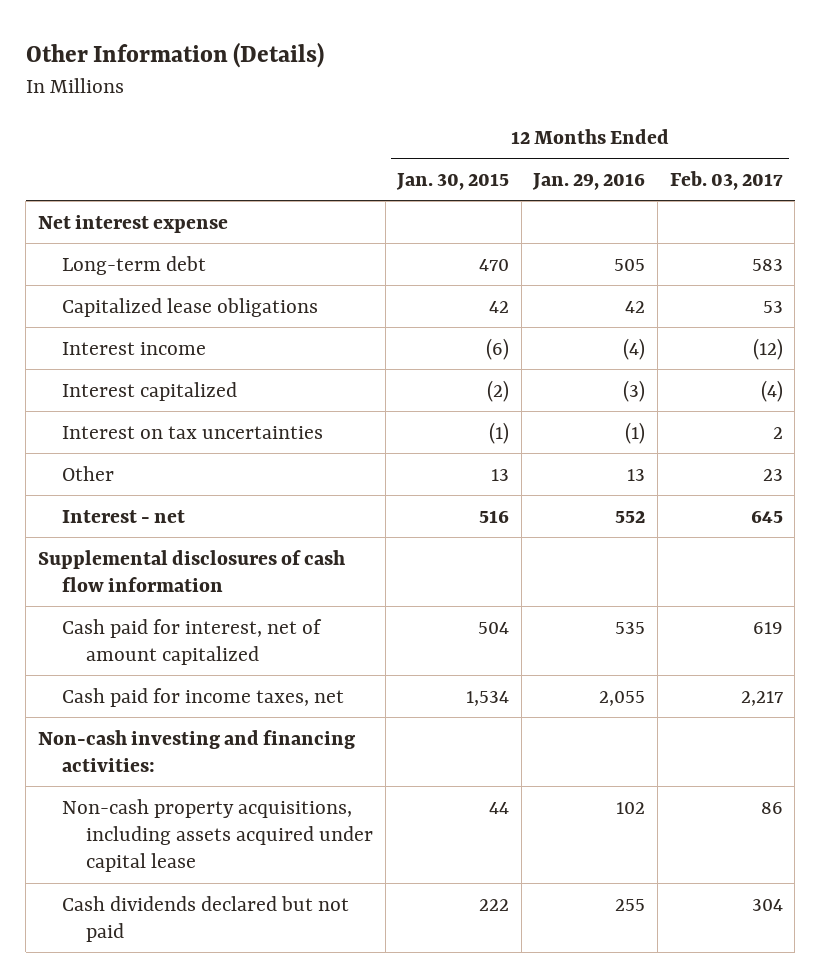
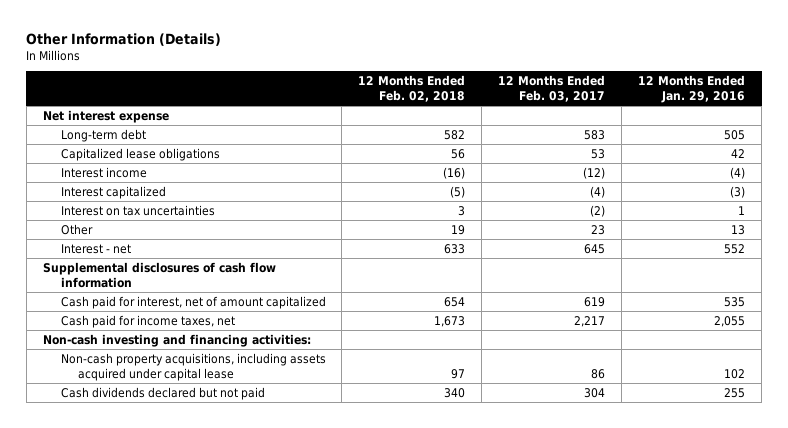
[396,172,510,190] Jan. 30, 2015 -> none
none -> [358,75,466,102] 12 Months Ended Feb. 02, 2018
[625,421,646,444] (1) -> [738,205,746,215] 1
[772,426,783,439] 2 -> [590,204,606,217] (2)

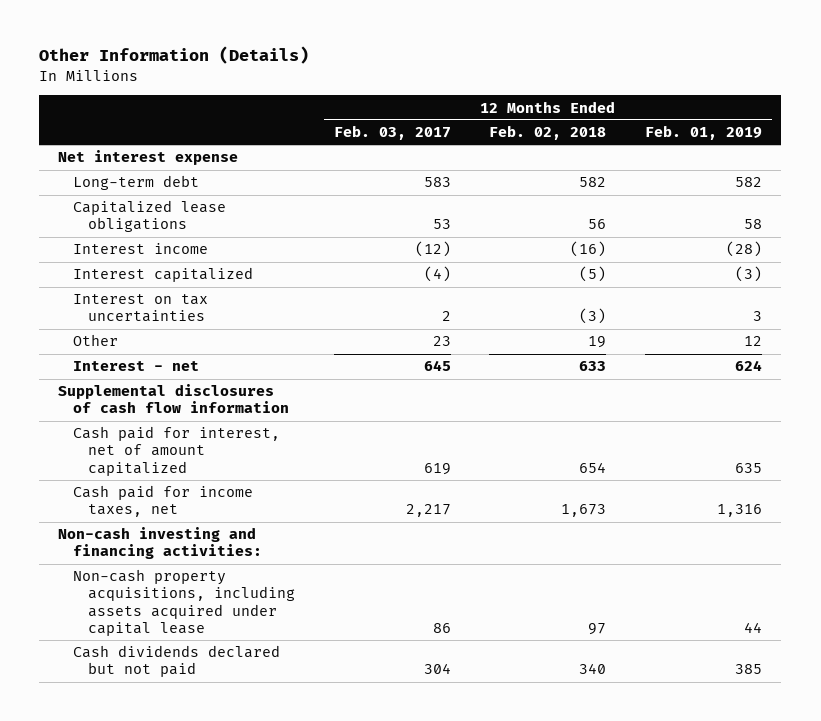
[638,75,746,103] 12 Months Ended Jan. 29, 2016 -> none
none -> [645,125,763,141] Feb. 01, 2019
[458,205,466,216] 3 -> [579,308,607,325] (3)
[590,204,606,217] (2) -> [441,311,451,322] 2

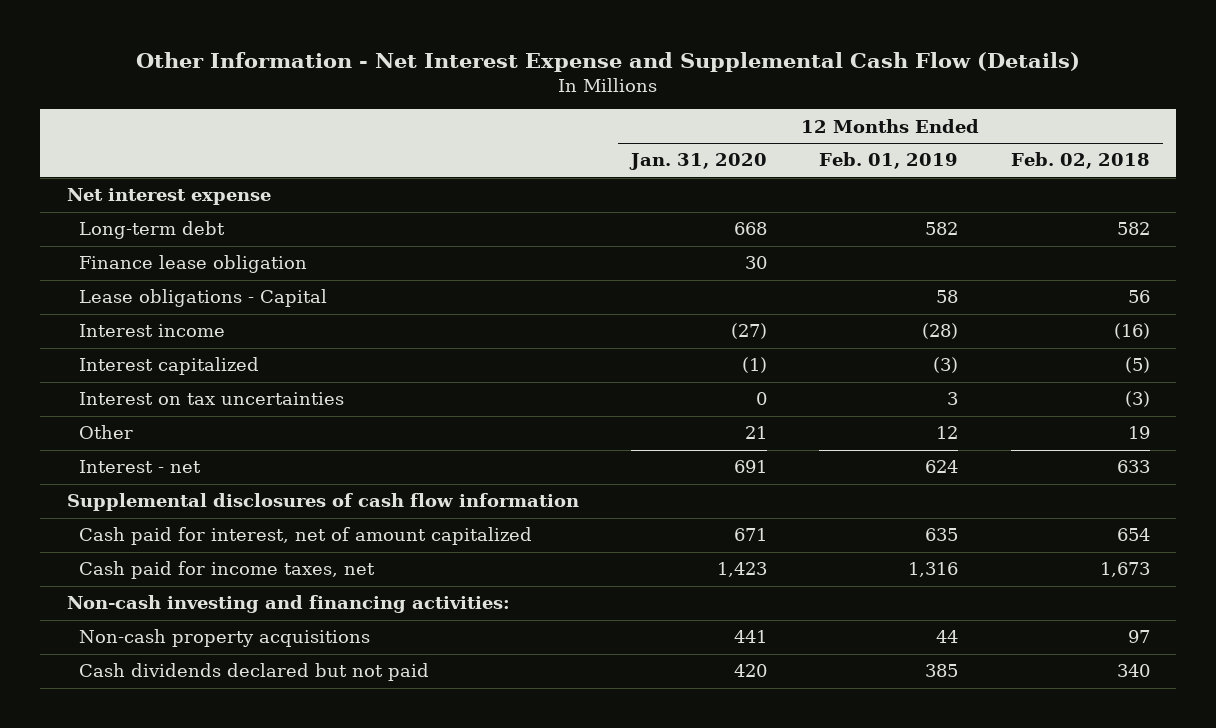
[39,46,310,65] Other Information (Details) -> [136,51,1081,72] Other Information - Net Interest Expense and Supplemental Cash Flow (Details)
[333,125,451,141] Feb. 03, 2017 -> none
none -> [628,153,767,171] Jan. 31, 2020
none -> [79,255,308,274] Finance lease obligation
[73,200,227,233] Capitalized lease obligations -> [79,289,328,308] Lease obligations - Capital
[73,569,296,636] Non-cash property acquisitions, including assets acquired under capital lease -> [79,629,371,648] Non-cash property acquisitions

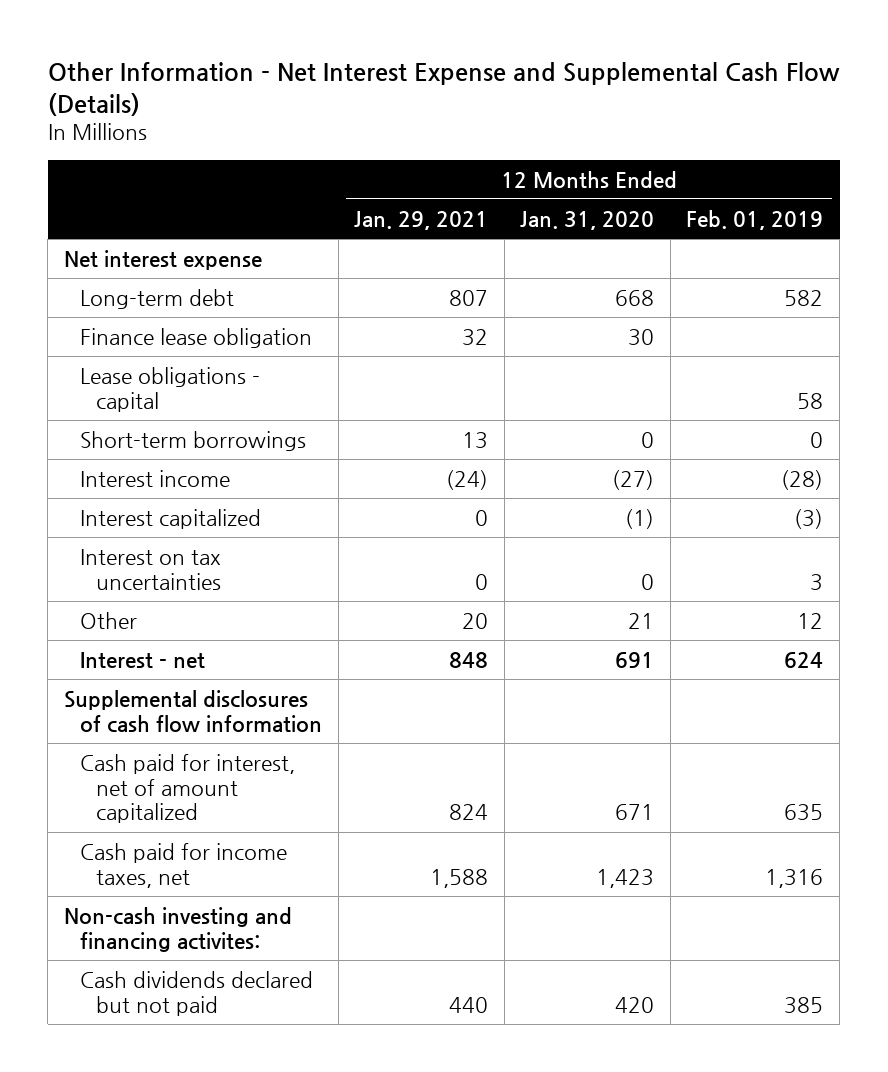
[1010,152,1150,170] Feb. 02, 2018 -> none
none -> [354,210,489,230] Jan. 29, 2021
[79,289,328,308] Lease obligations - Capital -> [80,366,261,412] Lease obligations - capital
none -> [80,430,307,451] Short-term borrowings
[79,629,371,648] Non-cash property acquisitions -> none
[66,595,510,614] Non-cash investing and financing activities: -> [64,906,293,952] Non-cash investing and financing activites:

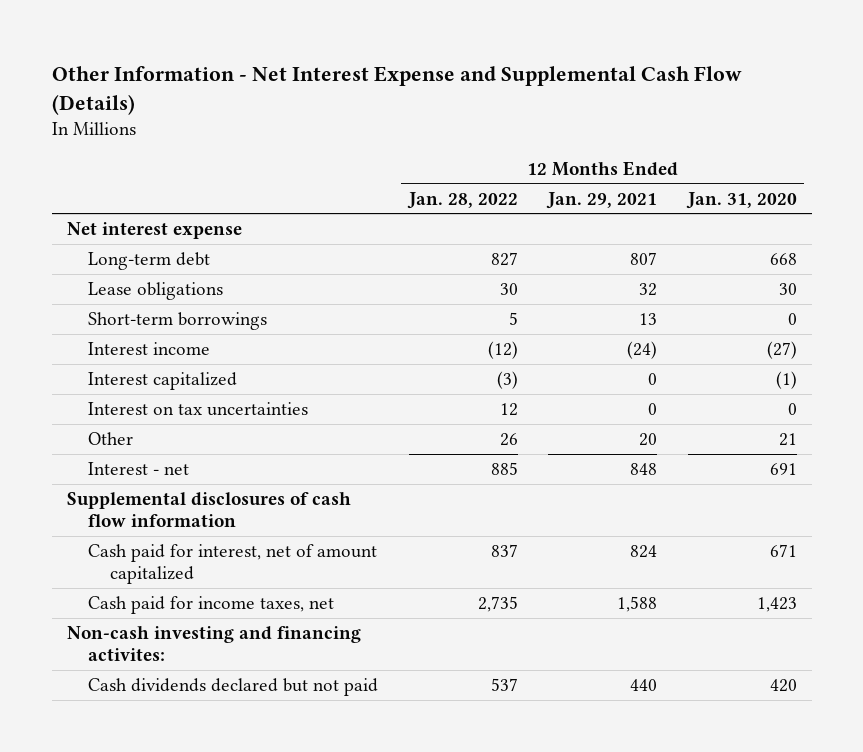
[686,209,824,230] Feb. 01, 2019 -> none
none -> [406,191,518,209] Jan. 28, 2022
[80,366,261,412] Lease obligations - capital -> none
[80,327,313,348] Finance lease obligation -> [88,281,224,300] Lease obligations

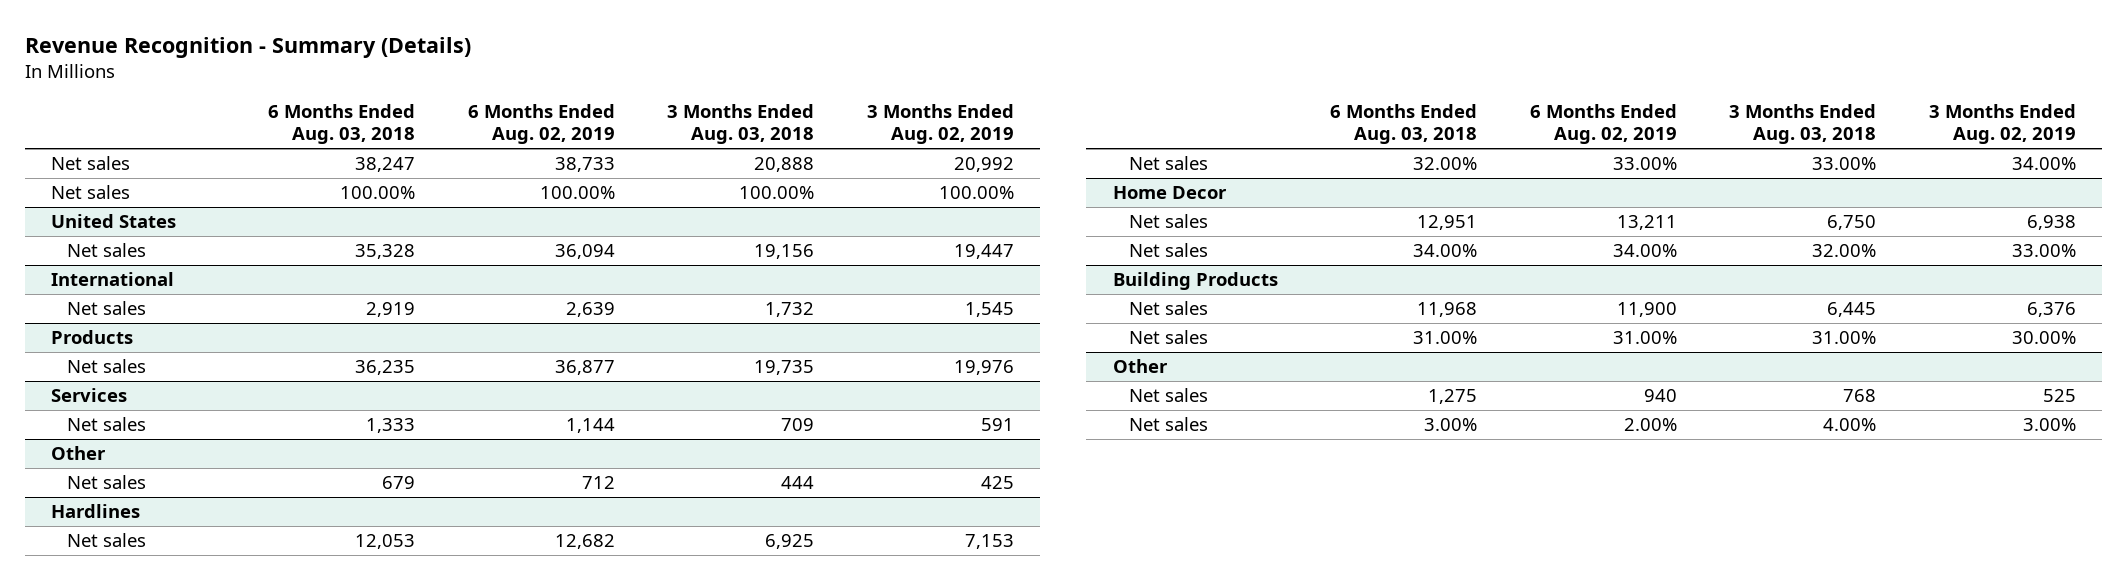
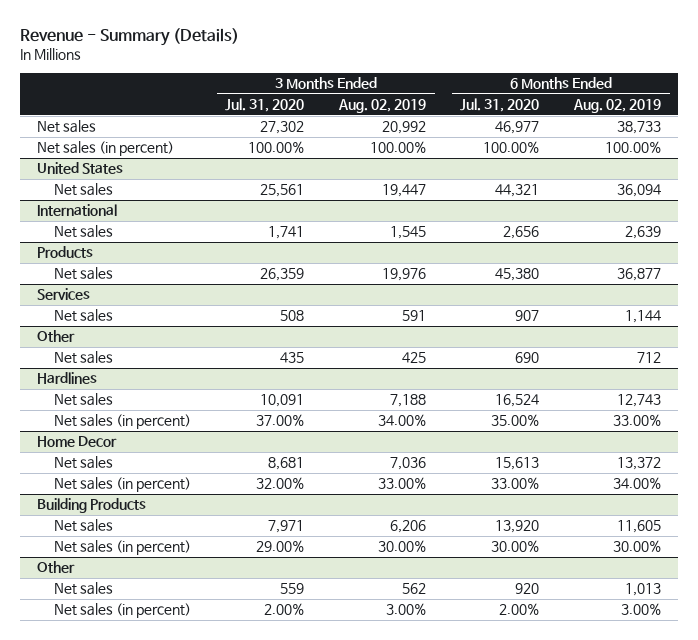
[24,37,471,59] Revenue Recognition - Summary (Details) -> [19,27,239,46] Revenue - Summary (Details)
[268,103,416,145] 6 Months Ended Aug. 03, 2018 -> none
[667,103,815,145] 3 Months Ended Aug. 03, 2018 -> none
none -> [225,98,305,113] Jul. 31, 2020
none -> [460,98,540,113] Jul. 31, 2020
[50,185,130,200] Net sales -> [36,141,174,157] Net sales (in percent)
[554,534,615,550] 12,682 -> [616,394,661,408] 12,743
[964,534,1014,550] 7,153 -> [389,394,426,408] 7,188
[1129,156,1209,171] Net sales -> [53,414,191,430] Net sales (in percent)
[1616,215,1677,231] 13,211 -> [616,457,661,471] 13,372
[2026,215,2076,231] 6,938 -> [389,457,426,471] 7,036
[1129,243,1209,258] Net sales -> [53,477,191,493] Net sales (in percent)
[1616,302,1677,318] 11,900 -> [616,520,661,534] 11,605
[2026,302,2076,318] 6,376 -> [389,520,426,534] 6,206
[1129,330,1209,345] Net sales -> [53,540,191,556] Net sales (in percent)
[1612,331,1677,345] 31.00% -> [612,540,661,553] 30.00%
[1643,389,1677,403] 940 -> [624,583,661,597] 1,013
[2042,389,2076,403] 525 -> [401,583,426,595] 562
[1129,417,1209,432] Net sales -> [53,603,191,619] Net sales (in percent)
[1623,418,1677,432] 2.00% -> [620,603,661,616] 3.00%

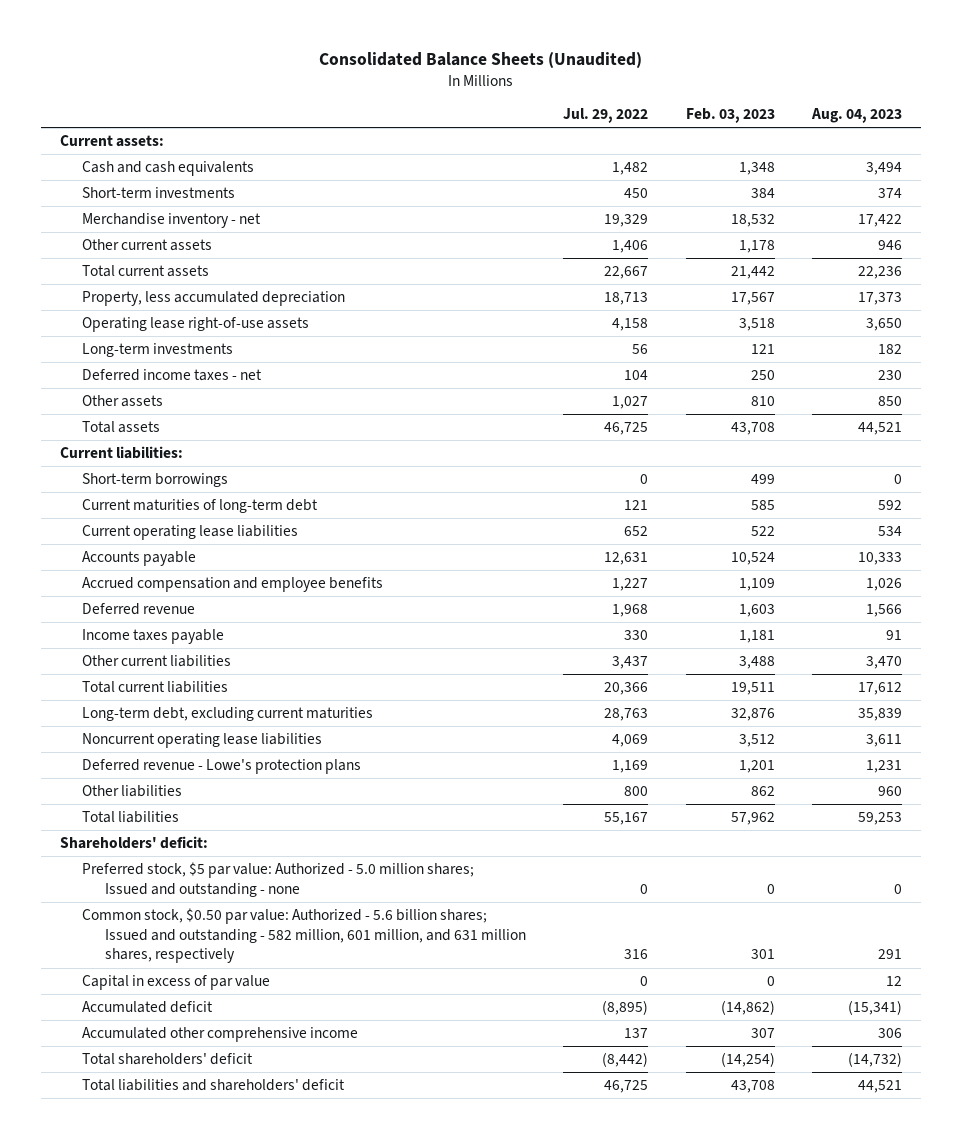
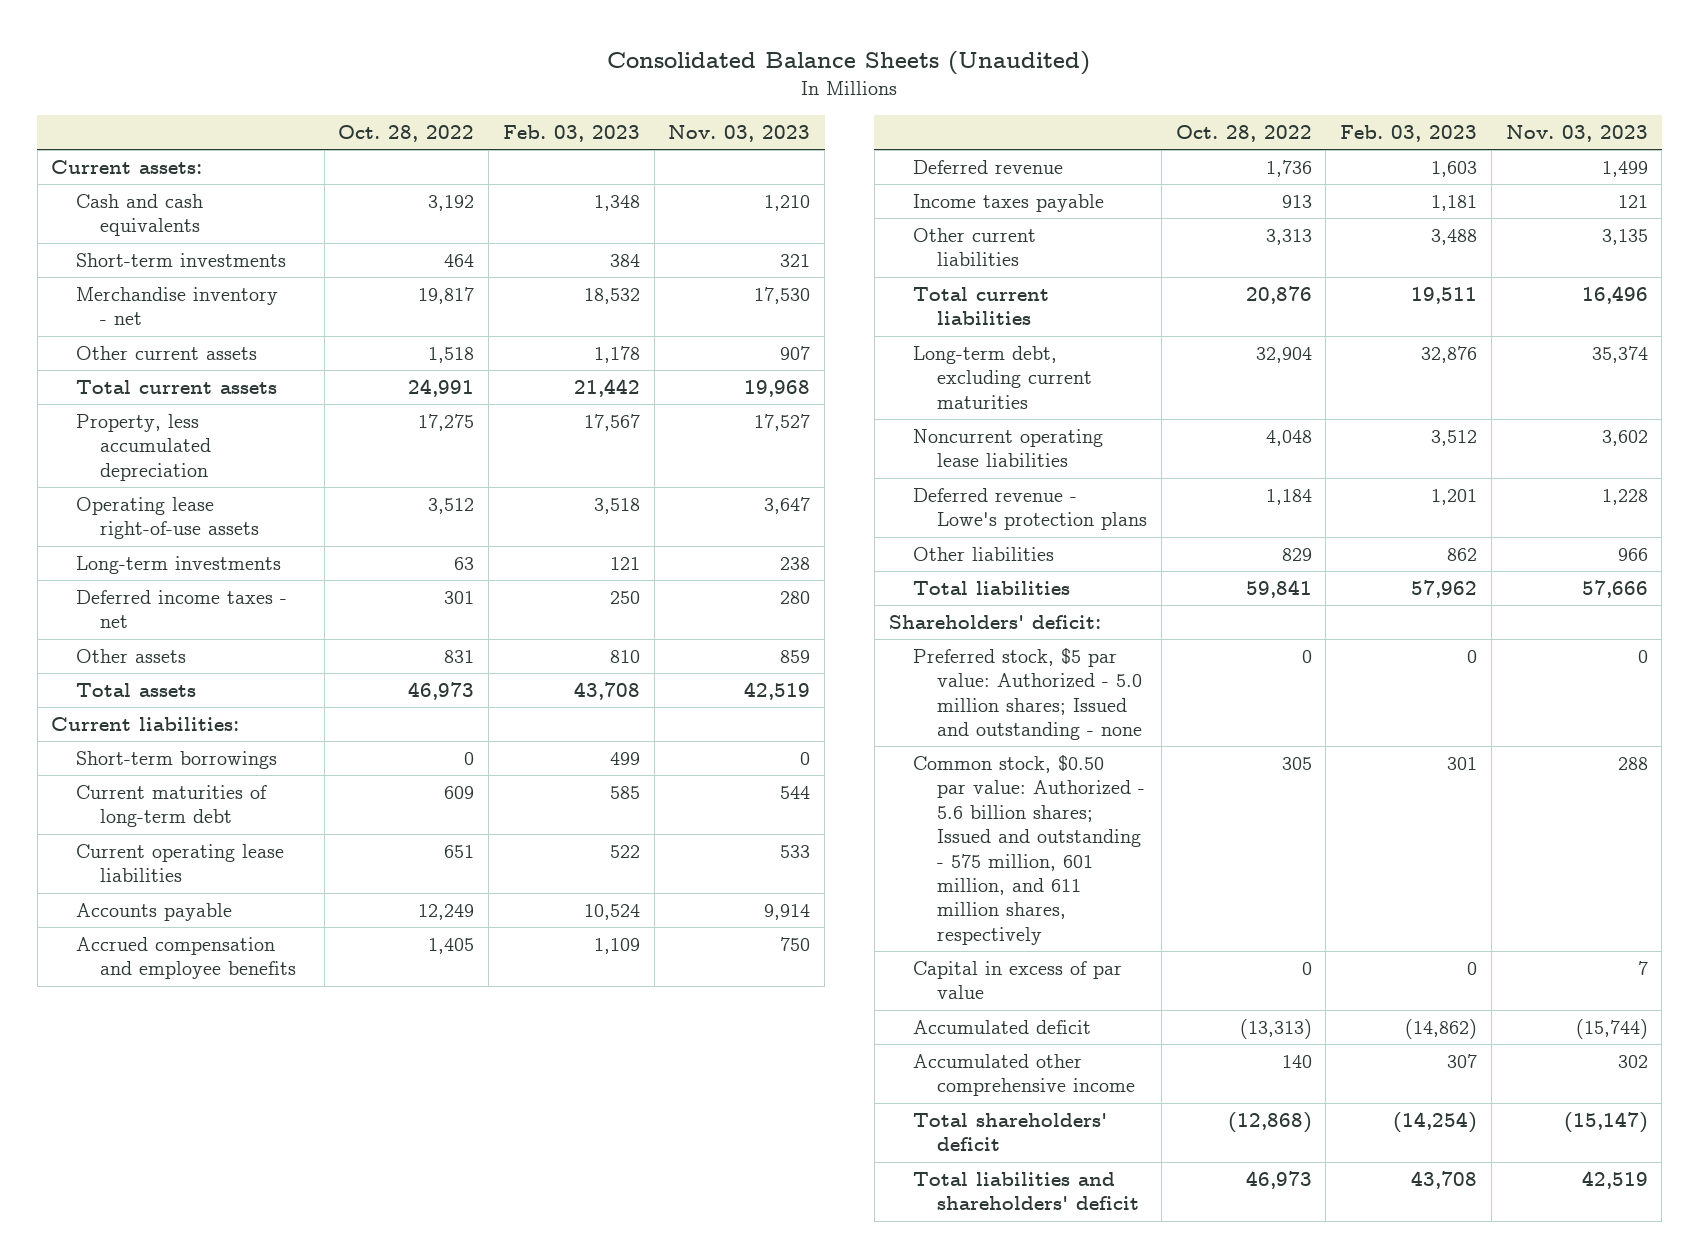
[563,108,649,124] Jul. 29, 2022 -> none
[811,108,903,124] Aug. 04, 2023 -> none
none -> [338,125,475,143] Oct. 28, 2022
none -> [668,125,811,143] Nov. 03, 2023
[82,908,526,964] Common stock, $0.50 par value: Authorized - 5.6 billion shares; Issued and outstanding - 582 million, 601 million, and 631 million shares, respectively -> [912,755,1146,945] Common stock, $0.50 par value: Authorized - 5.6 billion shares; Issued and outstanding - 575 million, 601 million, and 611 million shares, respectively

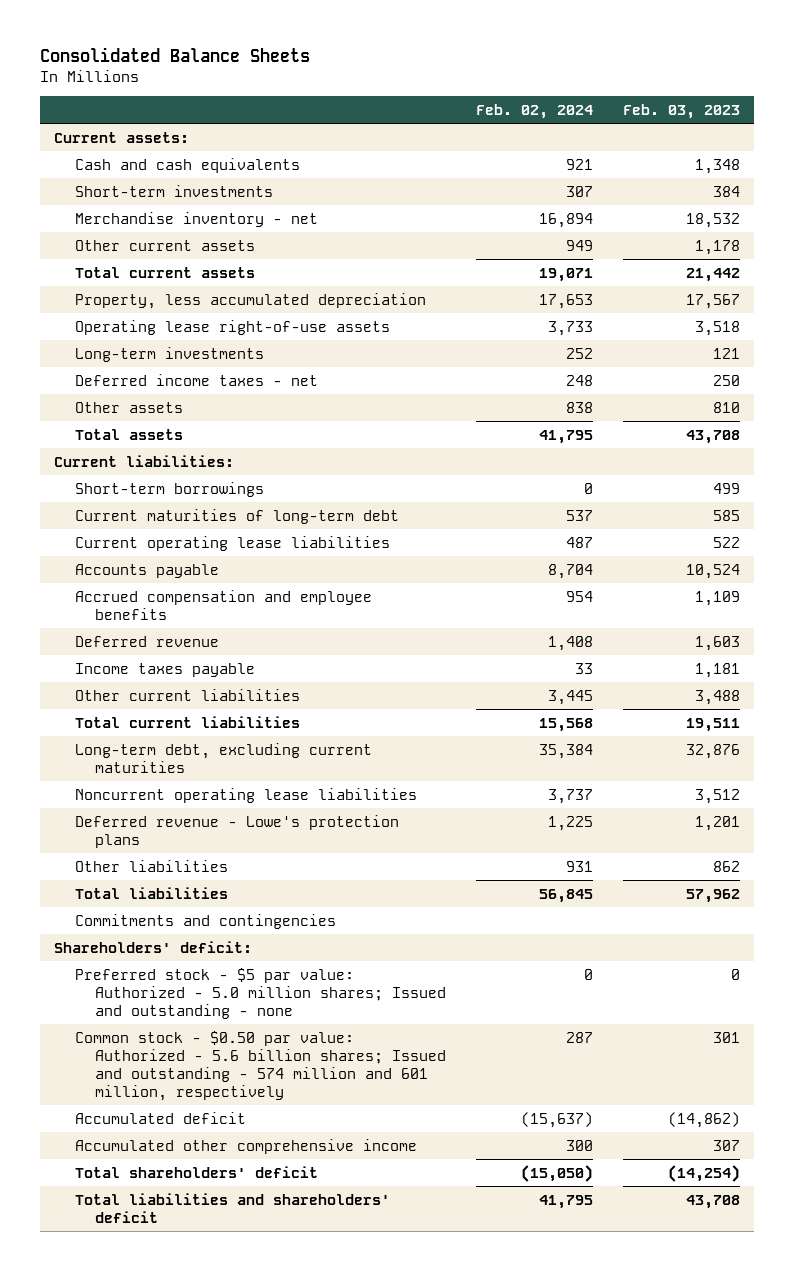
[607,51,1091,76] Consolidated Balance Sheets (Unaudited) -> [39,47,310,63] Consolidated Balance Sheets
[338,125,475,143] Oct. 28, 2022 -> none
[668,125,811,143] Nov. 03, 2023 -> none
none -> [476,103,594,119] Feb. 02, 2024
none -> [74,913,336,929] Commitments and contingencies
[912,961,1122,1000] Capital in excess of par value -> none
[912,648,1143,741] Preferred stock, $5 par value: Authorized - 5.0 million shares; Issued and outstanding - none -> [74,967,447,1019] Preferred stock - $5 par value: Authorized - 5.0 million shares; Issued and outstanding - none
[912,755,1146,945] Common stock, $0.50 par value: Authorized - 5.6 billion shares; Issued and outstanding - 575 million, 601 million, and 611 million shares, respectively -> [74,1030,447,1101] Common stock - $0.50 par value: Authorized - 5.6 billion shares; Issued and outstanding - 574 million and 601 million, respectively

